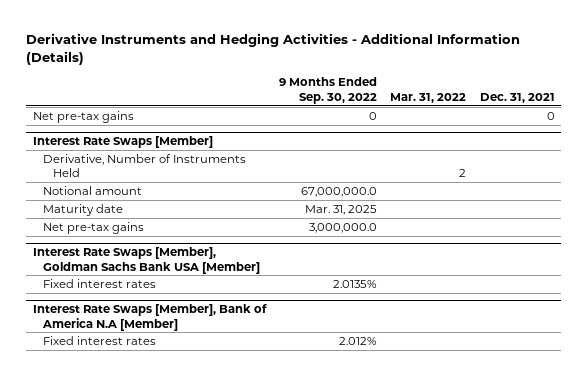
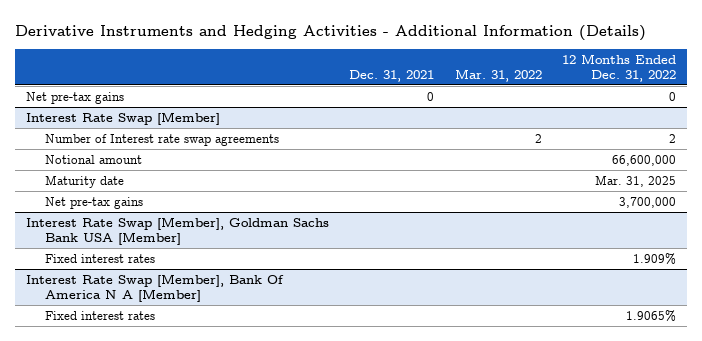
[279,77,378,104] 9 Months Ended Sep. 30, 2022 -> none
none -> [562,53,677,82] 12 Months Ended Dec. 31, 2022
[32,136,213,149] Interest Rate Swaps [Member] -> [25,111,220,125] Interest Rate Swap [Member]
[43,153,247,178] Derivative, Number of Instruments Held -> [45,133,280,146] Number of Interest rate swap agreements
[32,247,261,274] Interest Rate Swaps [Member], Goldman Sachs Bank USA [Member] -> [25,216,329,246] Interest Rate Swap [Member], Goldman Sachs Bank USA [Member]
[32,304,267,331] Interest Rate Swaps [Member], Bank of America N.A [Member] -> [25,273,284,303] Interest Rate Swap [Member], Bank Of America N A [Member]

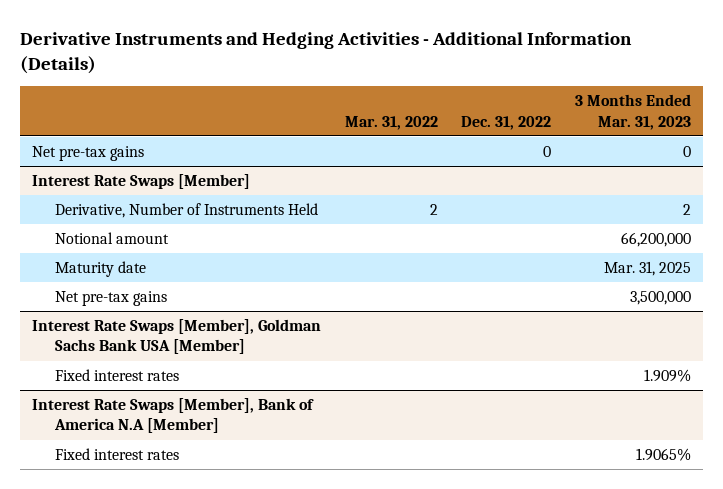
[349,69,435,82] Dec. 31, 2021 -> none
[562,53,677,82] 12 Months Ended Dec. 31, 2022 -> none
none -> [461,115,552,130] Dec. 31, 2022
none -> [575,94,692,130] 3 Months Ended Mar. 31, 2023
[25,111,220,125] Interest Rate Swap [Member] -> [31,174,250,190] Interest Rate Swaps [Member]
[45,133,280,146] Number of Interest rate swap agreements -> [54,203,318,219] Derivative, Number of Instruments Held
[25,216,329,246] Interest Rate Swap [Member], Goldman Sachs Bank USA [Member] -> [31,319,321,355] Interest Rate Swaps [Member], Goldman Sachs Bank USA [Member]
[25,273,284,303] Interest Rate Swap [Member], Bank Of America N A [Member] -> [31,398,314,434] Interest Rate Swaps [Member], Bank of America N.A [Member]

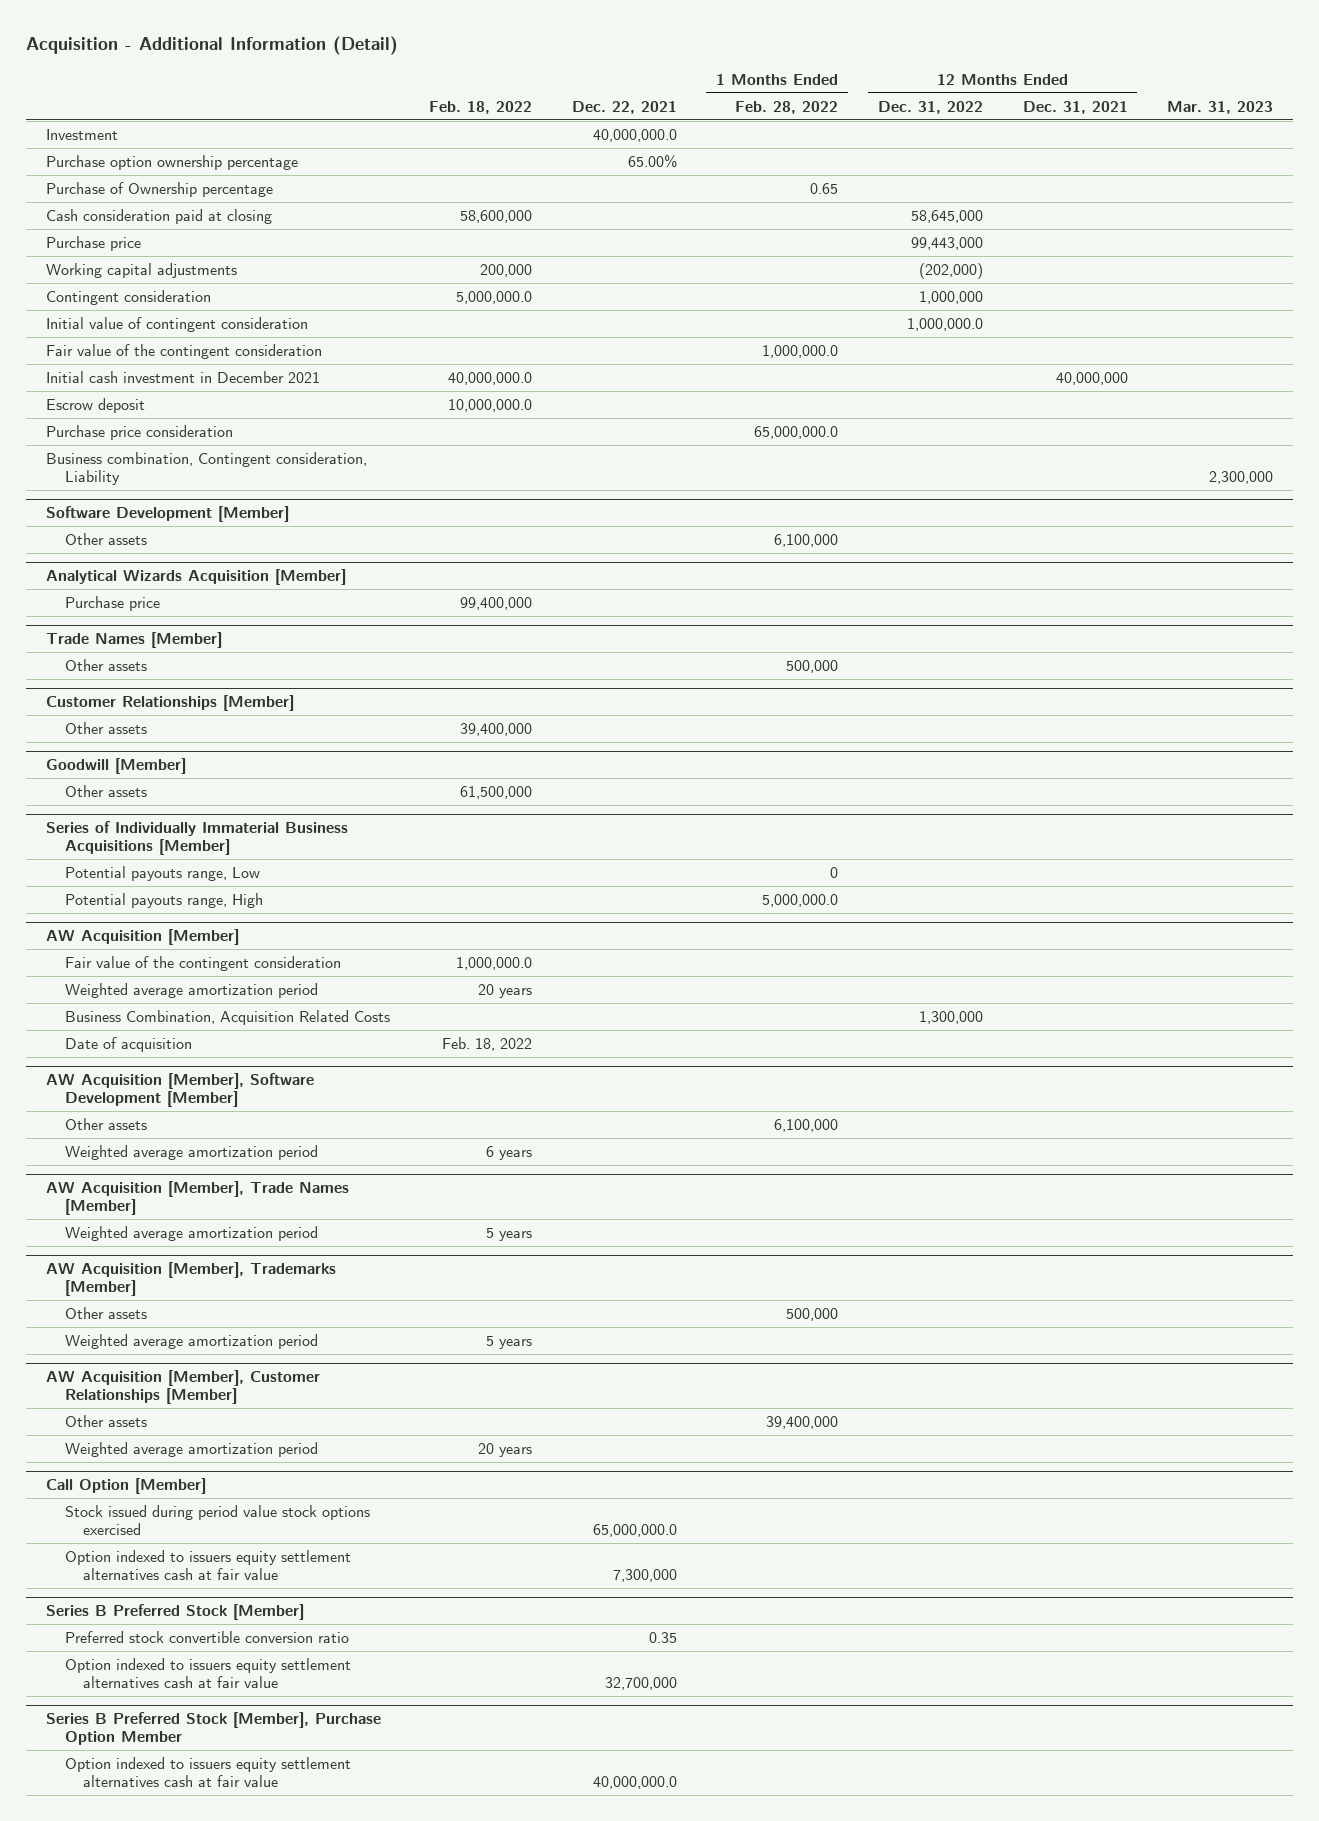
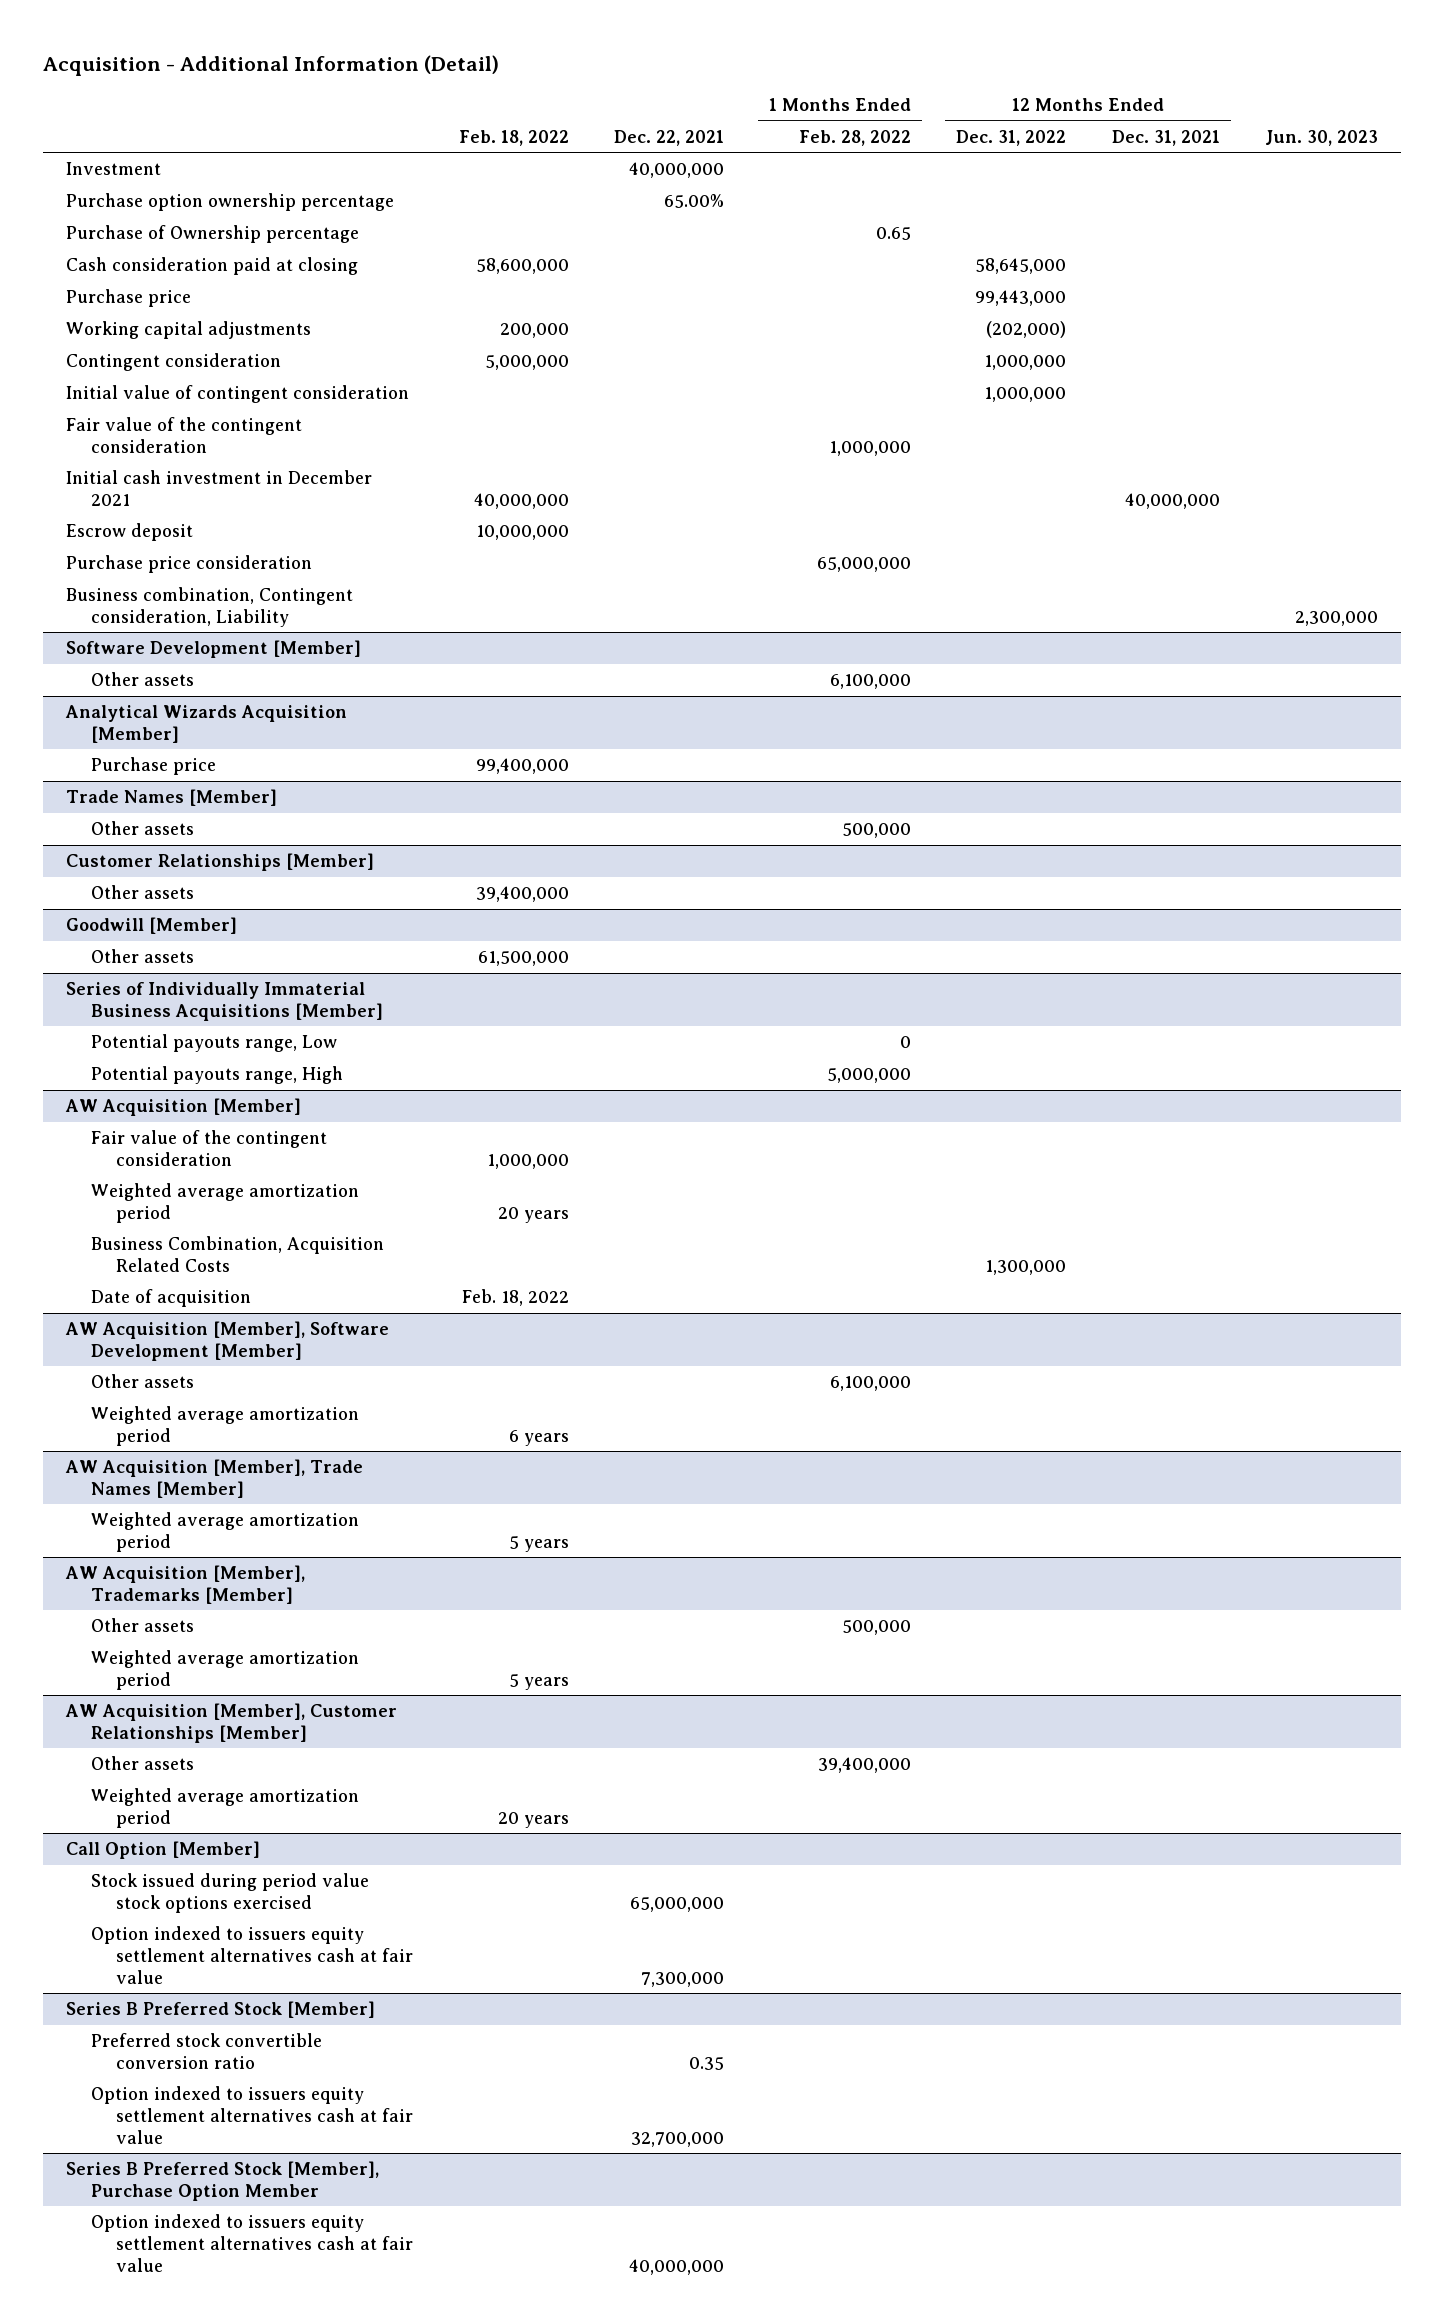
[1167,100,1274,114] Mar. 31, 2023 -> none
none -> [1264,129,1378,146] Jun. 30, 2023
[592,128,677,142] 40,000,000.0 -> [628,162,724,179] 40,000,000
[456,290,533,304] 5,000,000.0 -> [484,355,569,371] 5,000,000
[906,317,983,331] 1,000,000.0 -> [984,387,1067,403] 1,000,000
[762,344,839,358] 1,000,000.0 -> [829,440,912,456] 1,000,000
[448,371,533,385] 40,000,000.0 -> [473,492,569,509] 40,000,000
[448,398,533,412] 10,000,000.0 -> [475,525,569,541] 10,000,000
[754,425,839,439] 65,000,000.0 -> [817,557,912,573] 65,000,000
[762,893,839,907] 5,000,000.0 -> [827,1068,912,1084] 5,000,000
[456,956,533,970] 1,000,000.0 -> [486,1153,569,1169] 1,000,000
[592,1524,677,1538] 65,000,000.0 -> [629,1896,724,1912] 65,000,000
[592,1776,677,1790] 40,000,000.0 -> [628,2258,724,2275] 40,000,000

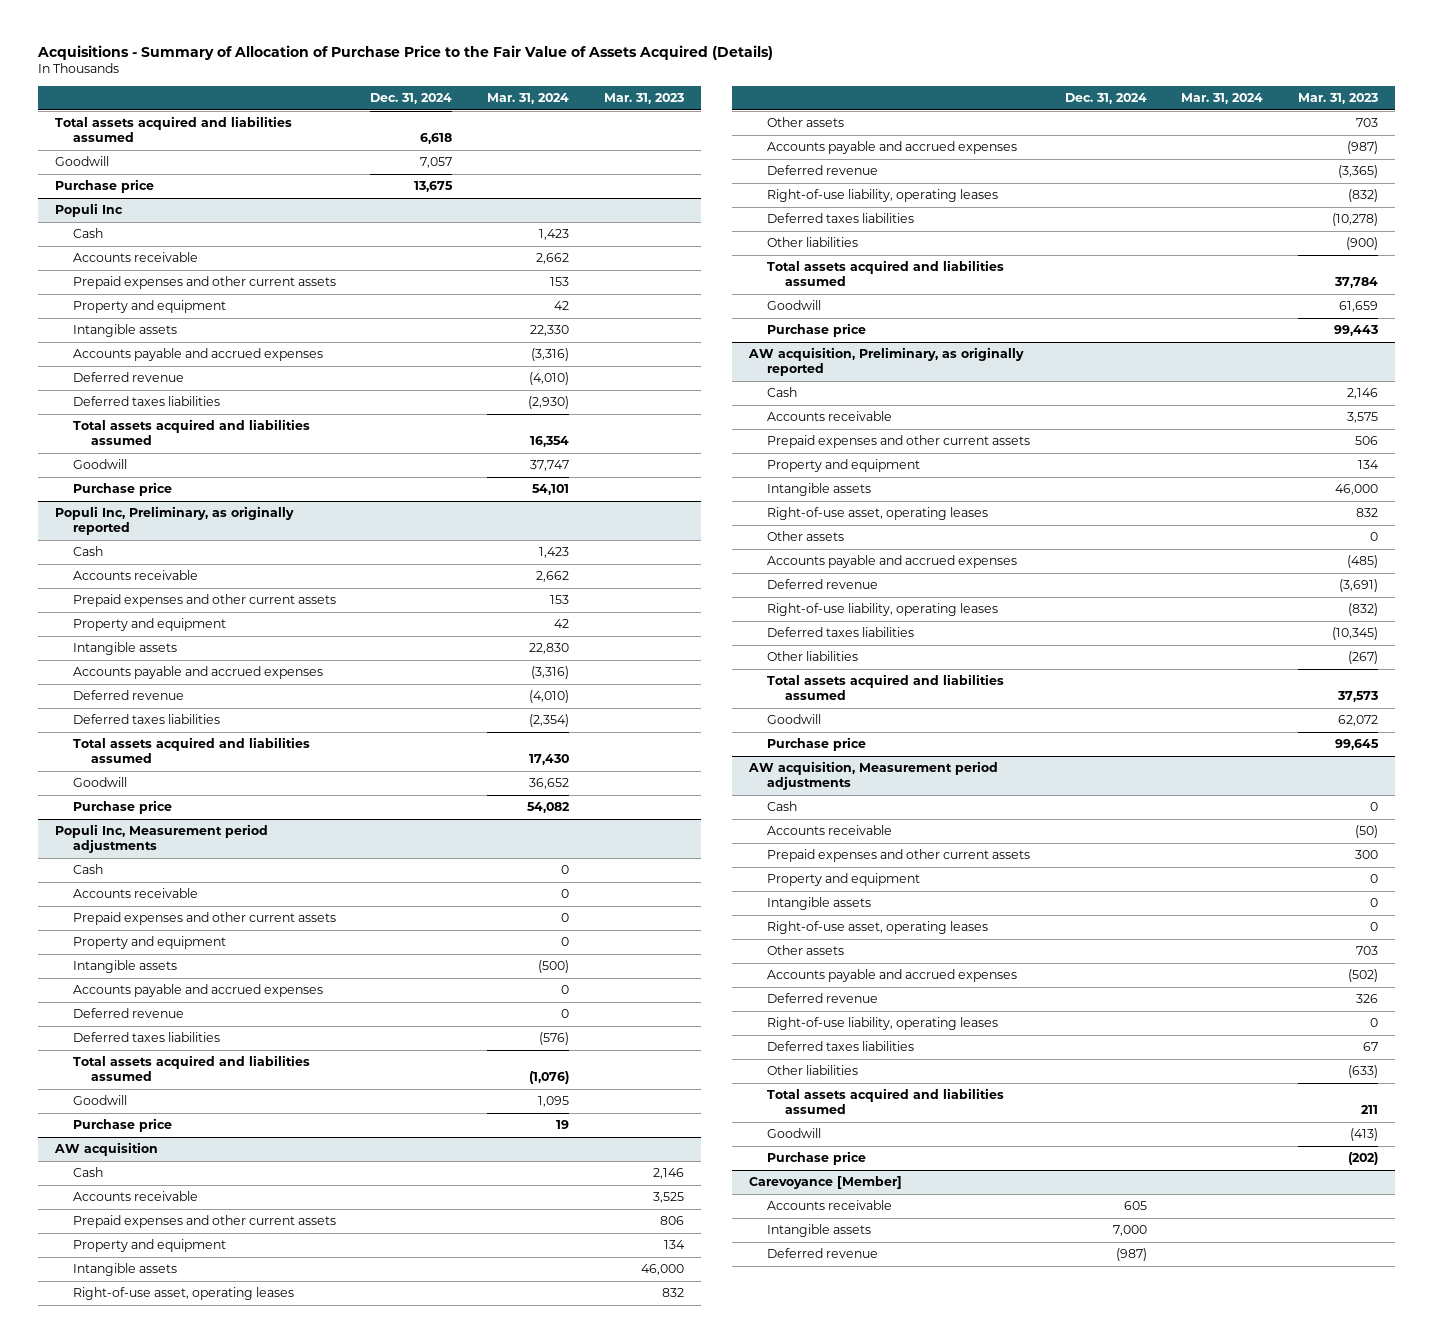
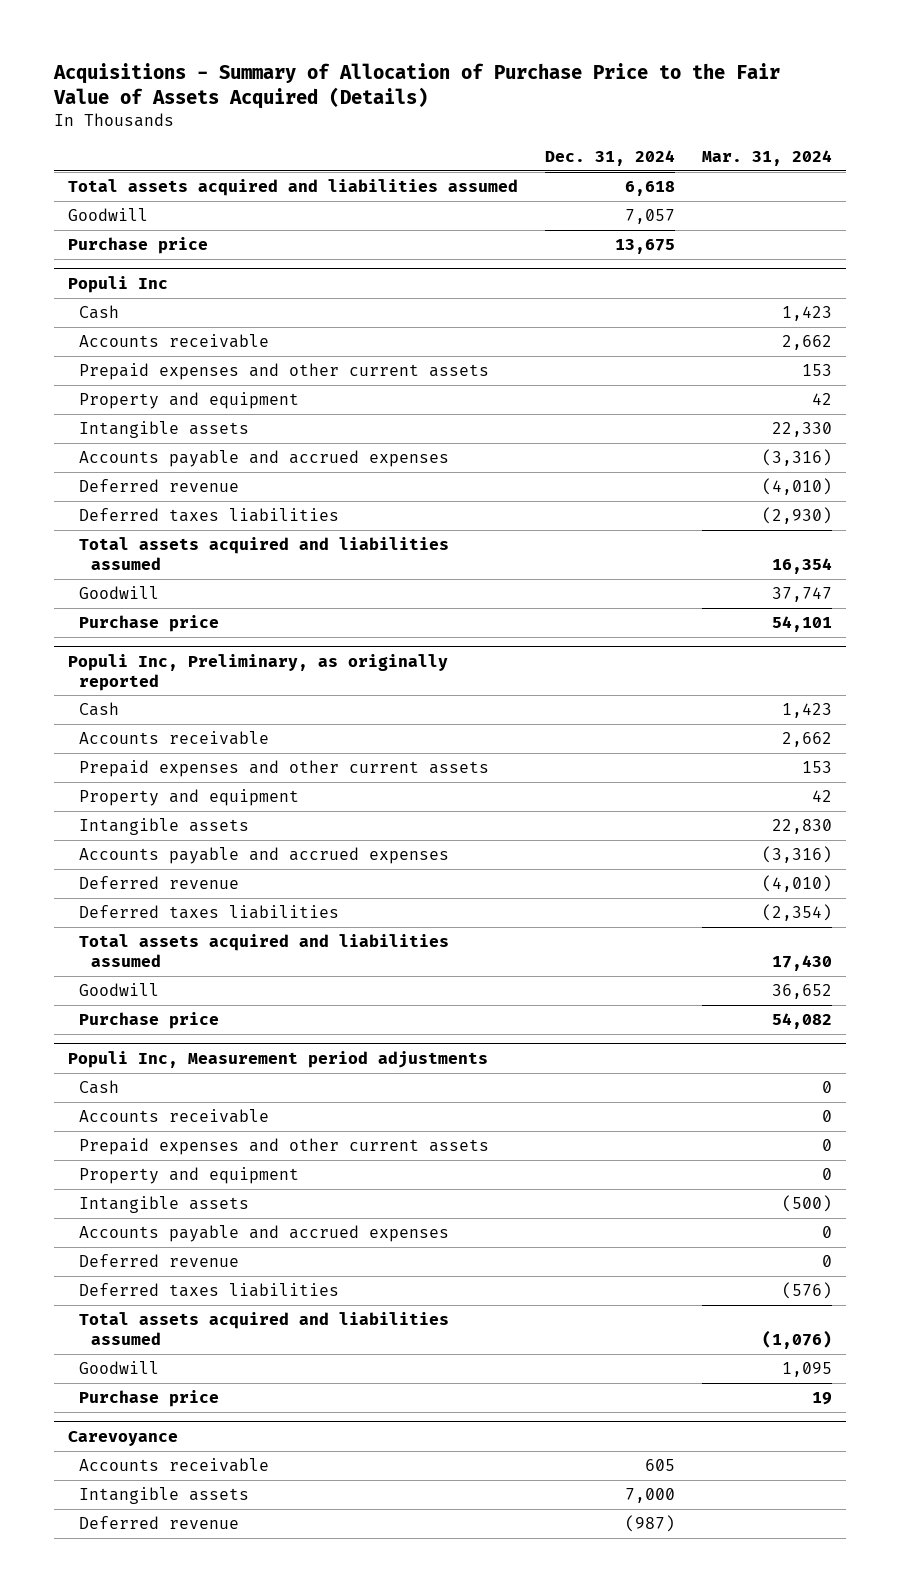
[603,93,684,105] Mar. 31, 2023 -> none
[53,1142,158,1157] AW acquisition -> none
[72,1167,103,1178] Cash -> none
[72,1191,198,1202] Accounts receivable -> none
[72,1215,336,1229] Prepaid expenses and other current assets -> none
[72,1239,226,1253] Property and equipment -> none
[72,1263,177,1277] Intangible assets -> none
[72,1287,294,1301] Right-of-use asset, operating leases -> none
[767,117,845,128] Other assets -> none
[767,141,1018,155] Accounts payable and accrued expenses -> none
[767,165,879,176] Deferred revenue -> none
[767,189,999,203] Right-of-use liability, operating leases -> none
[767,213,915,224] Deferred taxes liabilities -> none
[767,237,859,248] Other liabilities -> none
[767,260,1005,286] Total assets acquired and liabilities assumed -> none
[767,300,822,311] Goodwill -> none
[767,323,867,338] Purchase price -> none
[748,347,1025,376] AW acquisition, Preliminary, as originally reported -> none
[767,387,798,398] Cash -> none
[767,411,893,422] Accounts receivable -> none
[767,435,1031,449] Prepaid expenses and other current assets -> none
[767,459,921,473] Property and equipment -> none
[767,483,872,497] Intangible assets -> none
[767,507,989,521] Right-of-use asset, operating leases -> none
[767,531,845,542] Other assets -> none
[767,555,1018,569] Accounts payable and accrued expenses -> none
[767,579,879,590] Deferred revenue -> none
[767,603,999,617] Right-of-use liability, operating leases -> none
[767,627,915,638] Deferred taxes liabilities -> none
[767,651,859,662] Other liabilities -> none
[767,674,1005,700] Total assets acquired and liabilities assumed -> none
[767,714,822,725] Goodwill -> none
[767,737,867,752] Purchase price -> none
[748,761,999,790] AW acquisition, Measurement period adjustments -> none
[767,801,798,812] Cash -> none
[767,825,893,836] Accounts receivable -> none
[767,849,1031,863] Prepaid expenses and other current assets -> none
[767,873,921,887] Property and equipment -> none
[767,897,872,911] Intangible assets -> none
[767,921,989,935] Right-of-use asset, operating leases -> none
[767,945,845,956] Other assets -> none
[767,969,1018,983] Accounts payable and accrued expenses -> none
[767,993,879,1004] Deferred revenue -> none
[767,1017,999,1031] Right-of-use liability, operating leases -> none
[767,1041,915,1052] Deferred taxes liabilities -> none
[767,1065,859,1076] Other liabilities -> none
[767,1088,1005,1114] Total assets acquired and liabilities assumed -> none
[767,1128,822,1139] Goodwill -> none
[767,1151,867,1166] Purchase price -> none
[749,1176,903,1190] Carevoyance [Member] -> [68,1430,179,1446] Carevoyance

